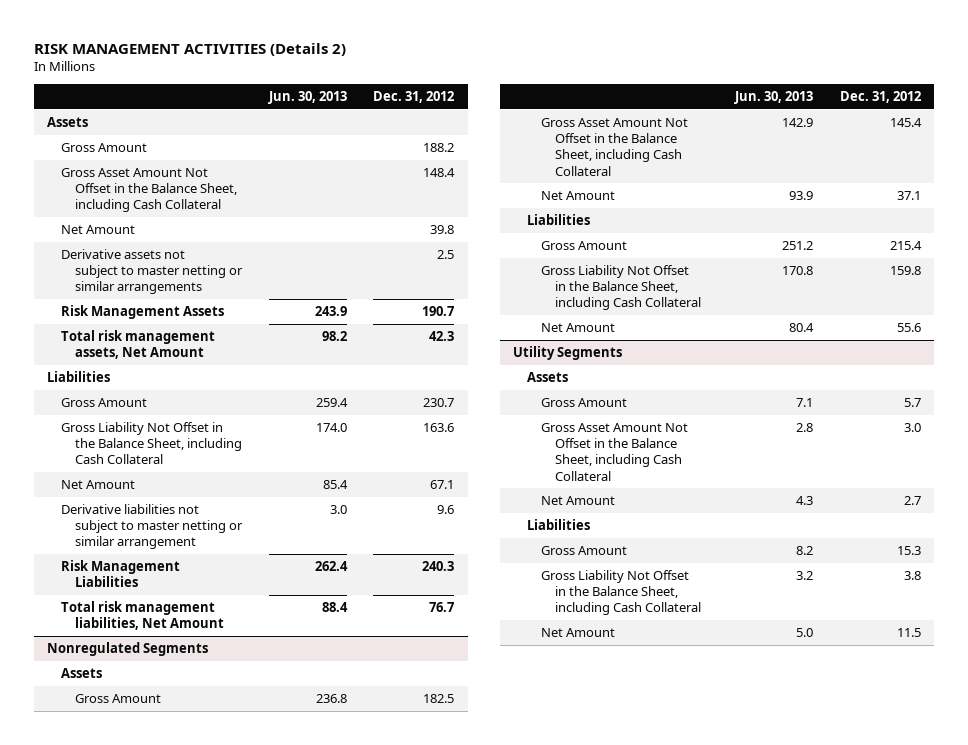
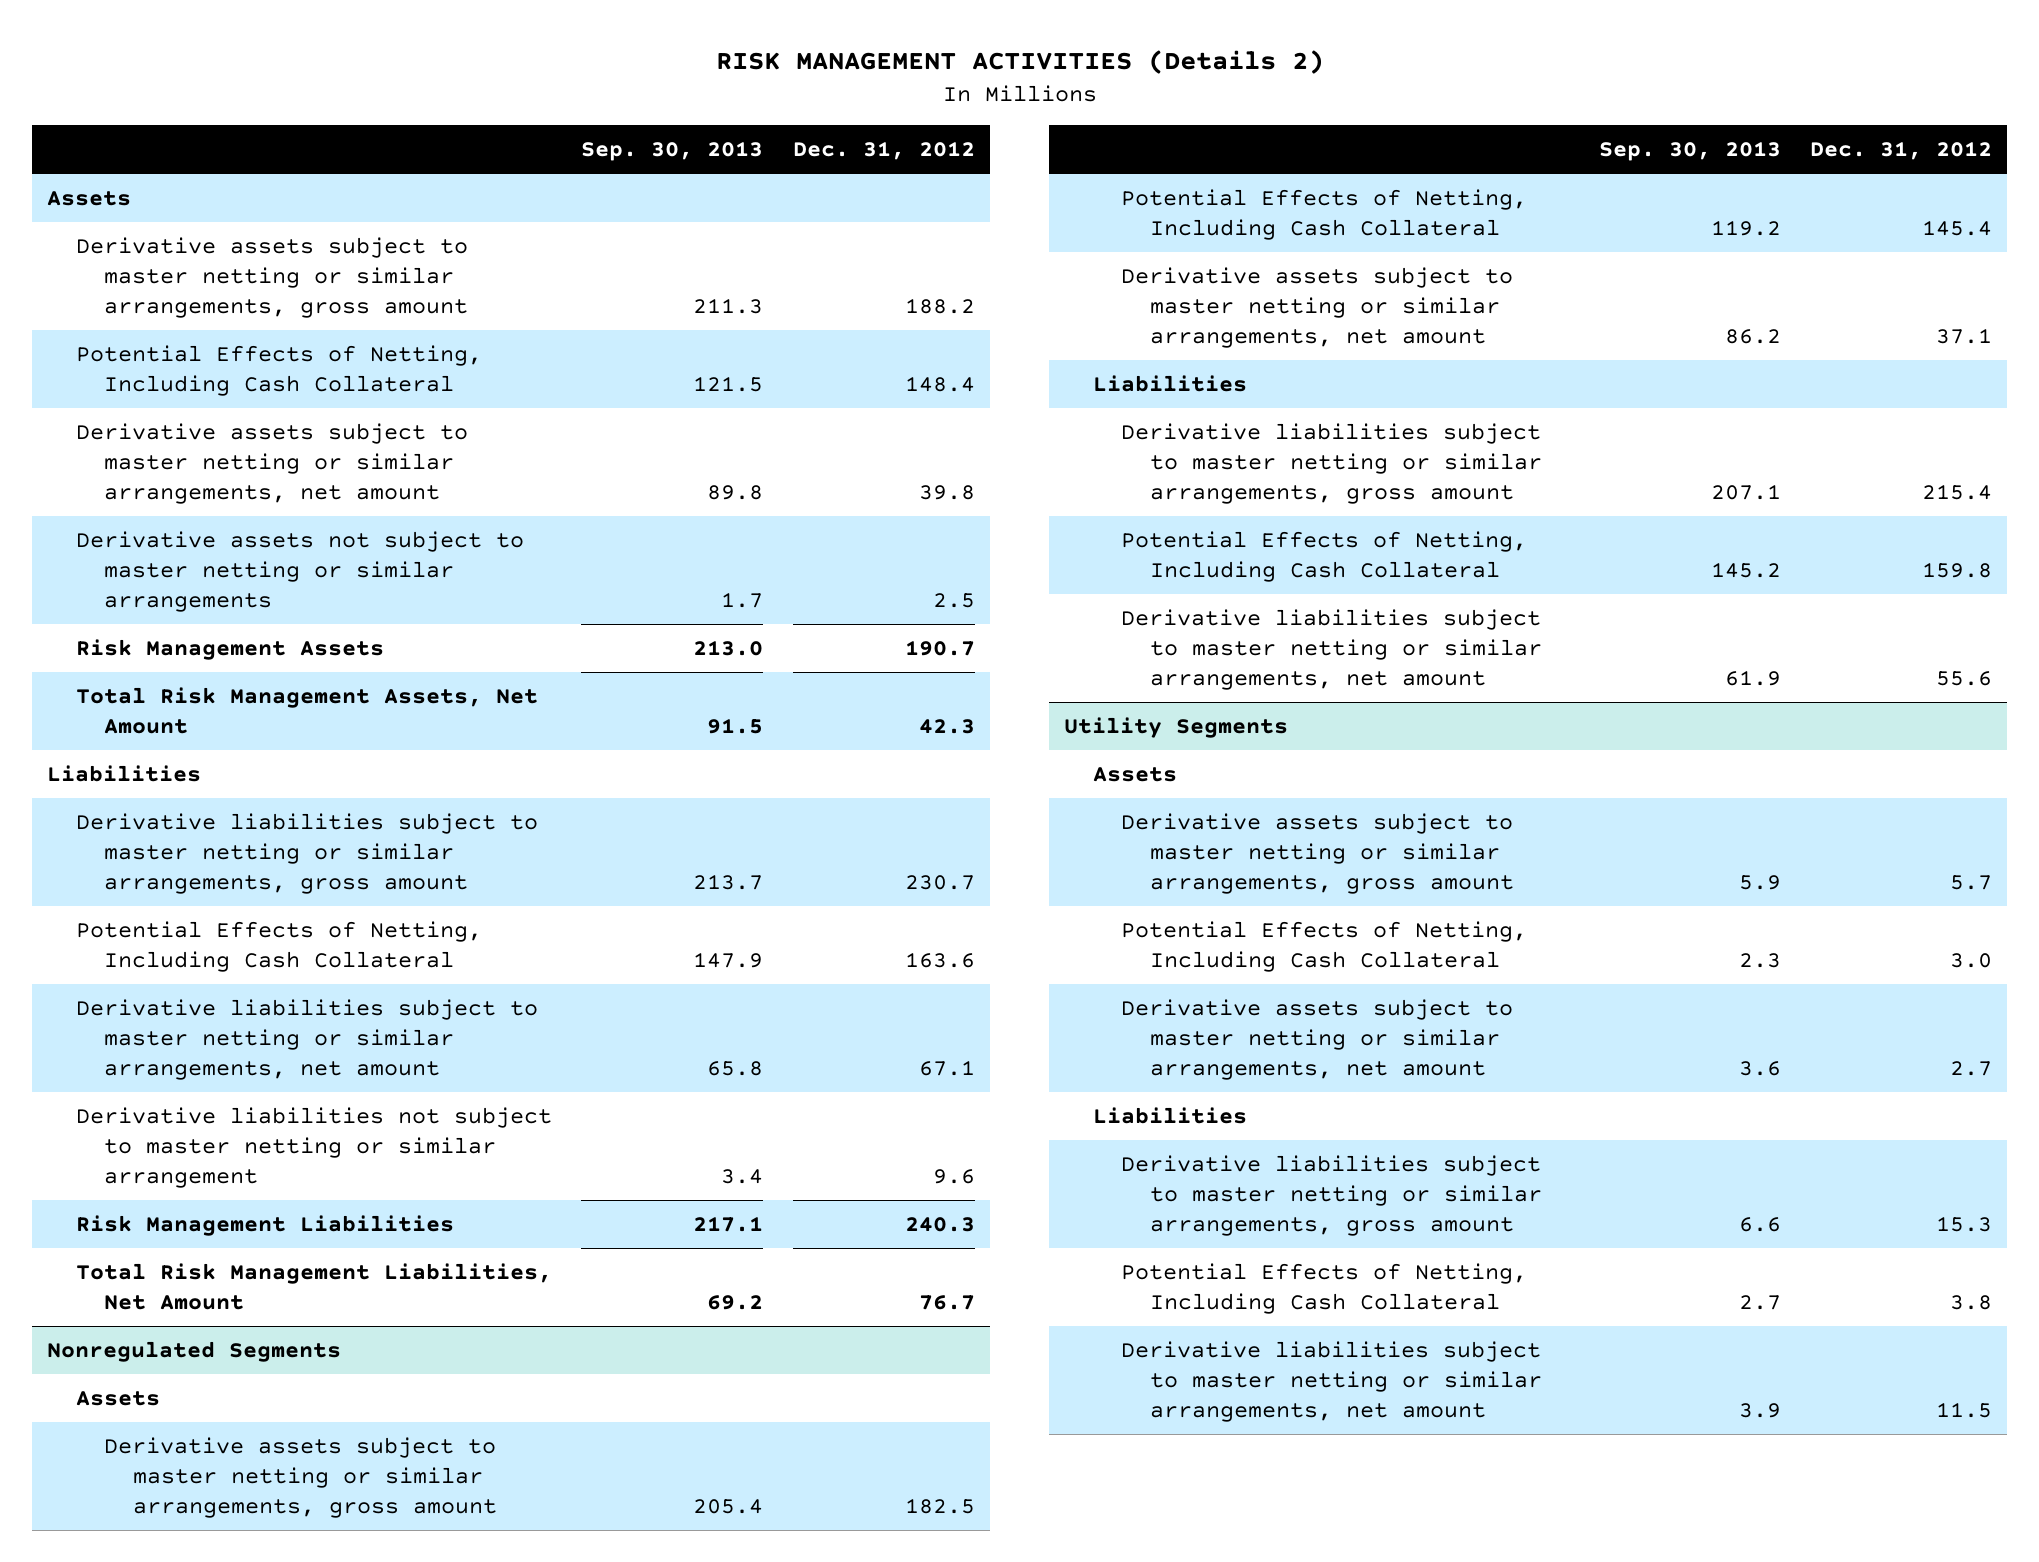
[267,91,347,105] Jun. 30, 2013 -> none
none -> [581,140,764,161] Sep. 30, 2013
[61,143,148,153] Gross Amount -> [75,237,469,318] Derivative assets subject to master netting or similar arrangements, gross amount
[61,168,237,213] Gross Asset Amount Not Offset in the Balance Sheet, including Cash Collateral -> [75,345,482,397] Potential Effects of Netting, Including Cash Collateral
[61,225,136,235] Net Amount -> [75,423,468,504] Derivative assets subject to master netting or similar arrangements, net amount
[61,330,216,360] Total risk management assets, Net Amount -> [75,687,538,735] Total Risk Management Assets, Net Amount
[61,398,148,408] Gross Amount -> [75,813,538,894] Derivative liabilities subject to master netting or similar arrangements, gross amount
[61,422,242,465] Gross Liability Not Offset in the Balance Sheet, including Cash Collateral -> [75,921,482,973] Potential Effects of Netting, Including Cash Collateral
[61,480,136,490] Net Amount -> [75,999,538,1080] Derivative liabilities subject to master netting or similar arrangements, net amount
[61,601,224,631] Total risk management liabilities, Net Amount -> [75,1263,552,1311] Total Risk Management Liabilities, Net Amount
[74,694,161,704] Gross Amount -> [104,1437,497,1518] Derivative assets subject to master netting or similar arrangements, gross amount
[541,118,689,176] Gross Asset Amount Not Offset in the Balance Sheet, including Cash Collateral -> [1121,189,1528,241] Potential Effects of Netting, Including Cash Collateral
[541,191,616,201] Net Amount -> [1121,267,1514,348] Derivative assets subject to master netting or similar arrangements, net amount
[541,241,628,251] Gross Amount -> [1121,423,1542,504] Derivative liabilities subject to master netting or similar arrangements, gross amount
[541,265,702,311] Gross Liability Not Offset in the Balance Sheet, including Cash Collateral -> [1121,531,1528,583] Potential Effects of Netting, Including Cash Collateral
[541,323,616,333] Net Amount -> [1121,609,1542,690] Derivative liabilities subject to master netting or similar arrangements, net amount
[541,423,689,481] Gross Asset Amount Not Offset in the Balance Sheet, including Cash Collateral -> none
[541,398,628,408] Gross Amount -> [1121,813,1514,894] Derivative assets subject to master netting or similar arrangements, gross amount
none -> [1121,921,1528,973] Potential Effects of Netting, Including Cash Collateral
[541,496,616,506] Net Amount -> [1121,999,1514,1080] Derivative assets subject to master netting or similar arrangements, net amount
[541,570,702,616] Gross Liability Not Offset in the Balance Sheet, including Cash Collateral -> none
[541,546,628,556] Gross Amount -> [1121,1155,1542,1236] Derivative liabilities subject to master netting or similar arrangements, gross amount
none -> [1121,1263,1528,1315] Potential Effects of Netting, Including Cash Collateral
[541,628,616,638] Net Amount -> [1121,1341,1542,1422] Derivative liabilities subject to master netting or similar arrangements, net amount

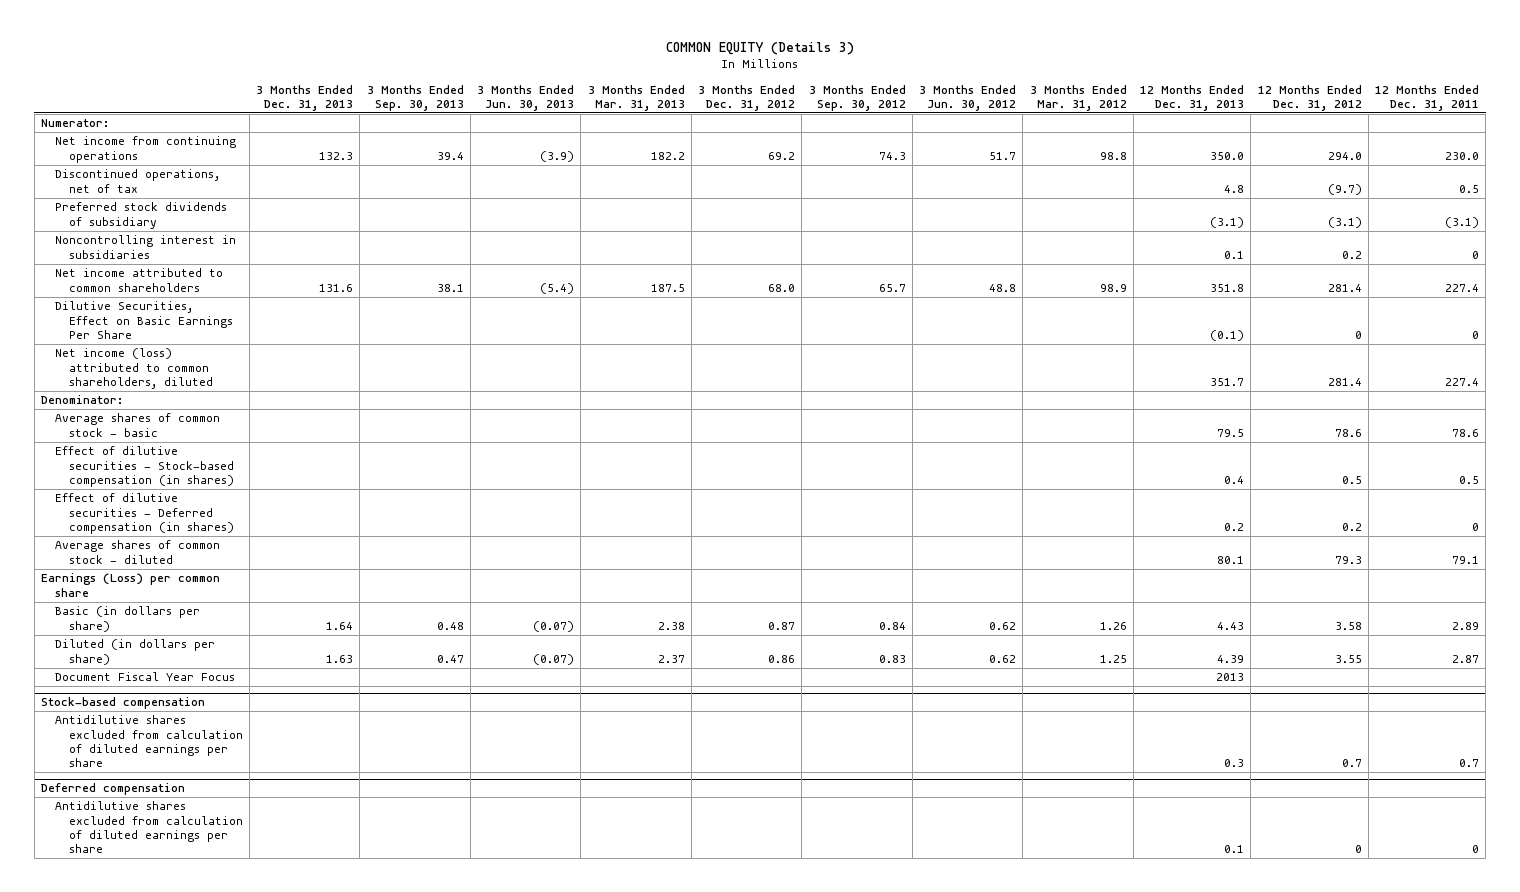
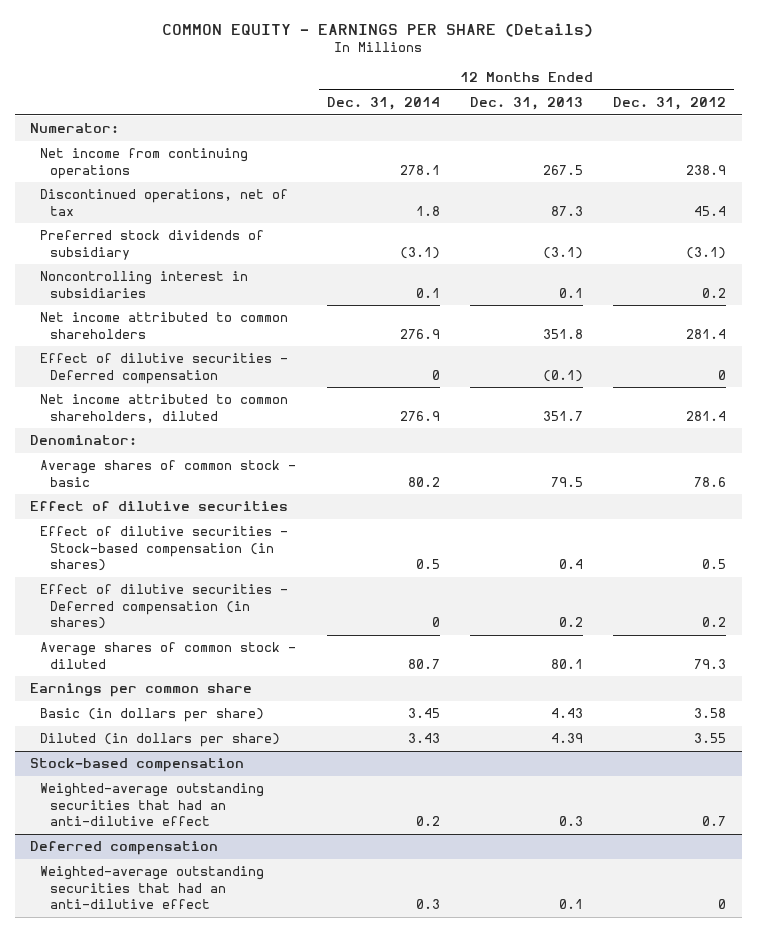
[665,42,854,56] COMMON EQUITY (Details 3) -> [162,22,594,37] COMMON EQUITY - EARNINGS PER SHARE (Details)
[256,84,354,111] 3 Months Ended Dec. 31, 2013 -> none
[366,84,464,111] 3 Months Ended Sep. 30, 2013 -> none
[477,84,575,111] 3 Months Ended Jun. 30, 2013 -> none
[587,84,685,111] 3 Months Ended Mar. 31, 2013 -> none
[698,84,796,111] 3 Months Ended Dec. 31, 2012 -> none
[808,84,906,111] 3 Months Ended Sep. 30, 2012 -> none
[919,84,1017,111] 3 Months Ended Jun. 30, 2012 -> none
[1029,84,1127,111] 3 Months Ended Mar. 31, 2012 -> none
[1375,84,1480,111] 12 Months Ended Dec. 31, 2011 -> none
none -> [326,97,440,111] Dec. 31, 2014
[1210,151,1245,160] 350.0 -> [543,164,584,175] 267.5
[1327,151,1362,160] 294.0 -> [686,164,727,175] 238.9
[1224,184,1245,193] 4.8 -> [551,205,584,216] 87.3
[1327,183,1362,195] (9.7) -> [694,205,727,216] 45.4
[54,301,233,339] Dilutive Securities, Effect on Basic Earnings Per Share -> [40,353,289,384] Effect of dilutive securities - Deferred compensation
[54,348,213,389] Net income (loss) attributed to common shareholders, diluted -> [40,394,289,423] Net income attributed to common shareholders, diluted
none -> [30,501,289,512] Effect of dilutive securities
[40,573,220,597] Earnings (Loss) per common share -> [30,683,253,698] Earnings per common share
[54,672,235,682] Document Fiscal Year Focus -> none
[54,715,243,768] Antidilutive shares excluded from calculation of diluted earnings per share -> [40,783,265,826] Weighted-average outstanding securities that had an anti-dilutive effect
[54,801,243,854] Antidilutive shares excluded from calculation of diluted earnings per share -> [40,866,265,909] Weighted-average outstanding securities that had an anti-dilutive effect

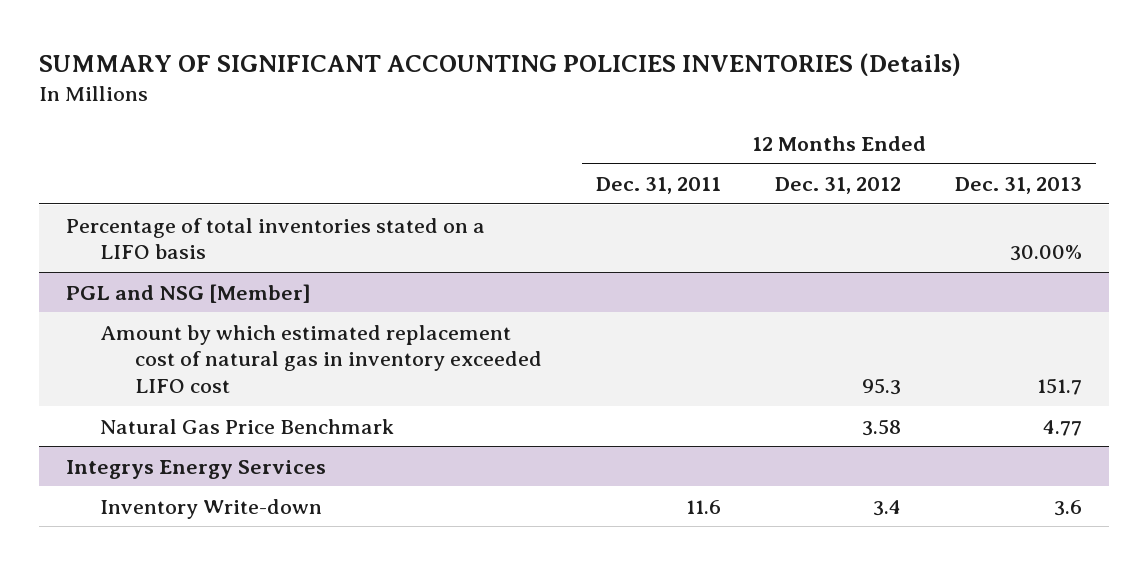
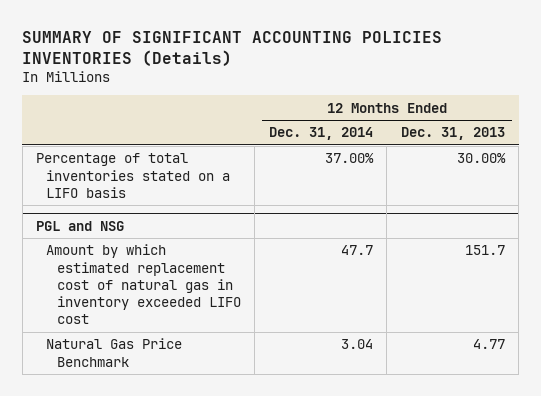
[595,177,721,195] Dec. 31, 2011 -> none
[774,177,901,195] Dec. 31, 2012 -> none
none -> [268,127,373,141] Dec. 31, 2014
[65,283,311,303] PGL and NSG [Member] -> [36,220,125,231] PGL and NSG
[65,459,326,479] Integrys Energy Services -> none
[100,498,323,519] Inventory Write-down -> none

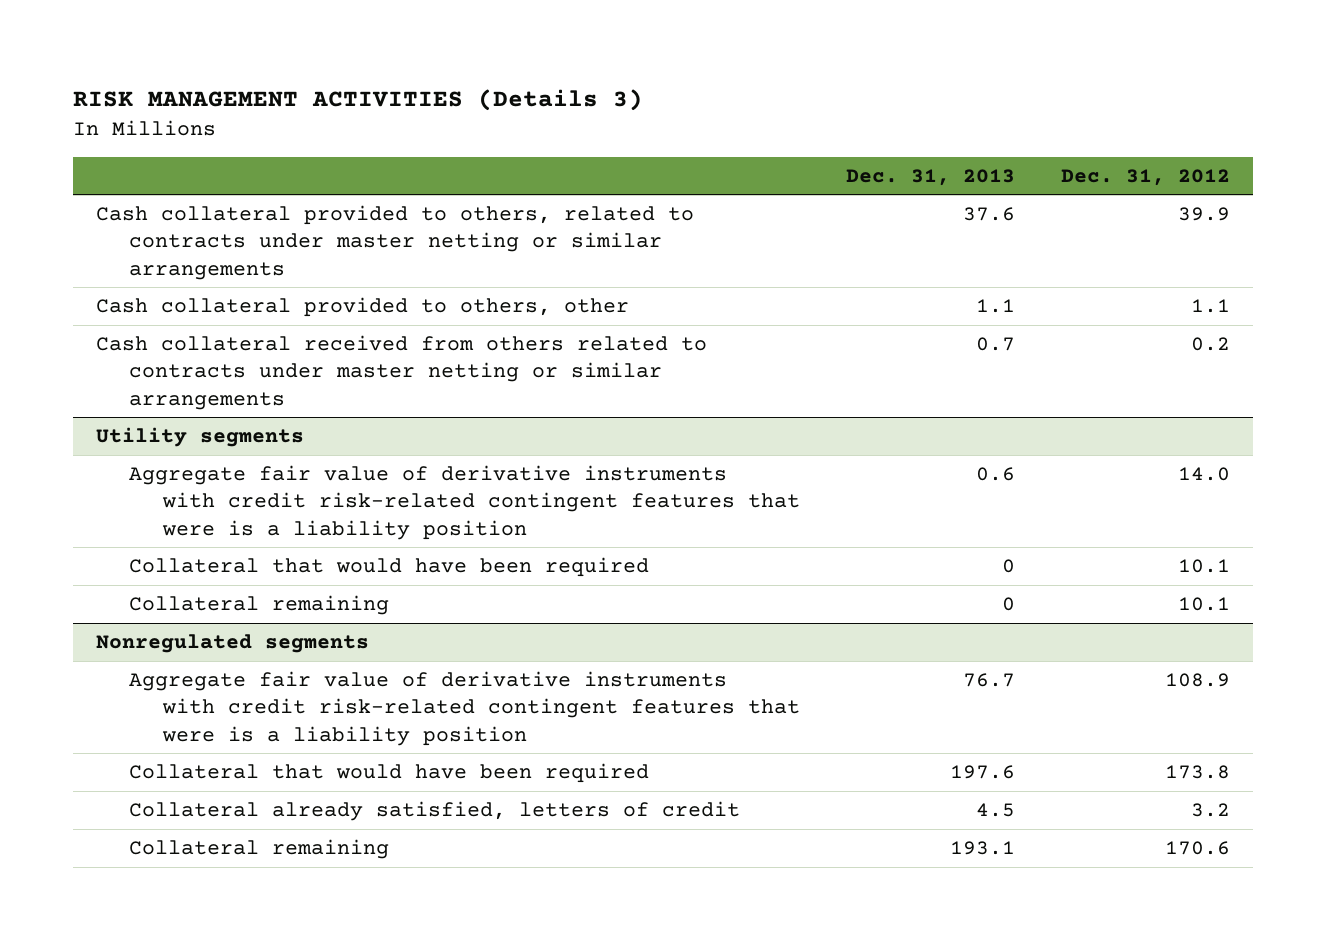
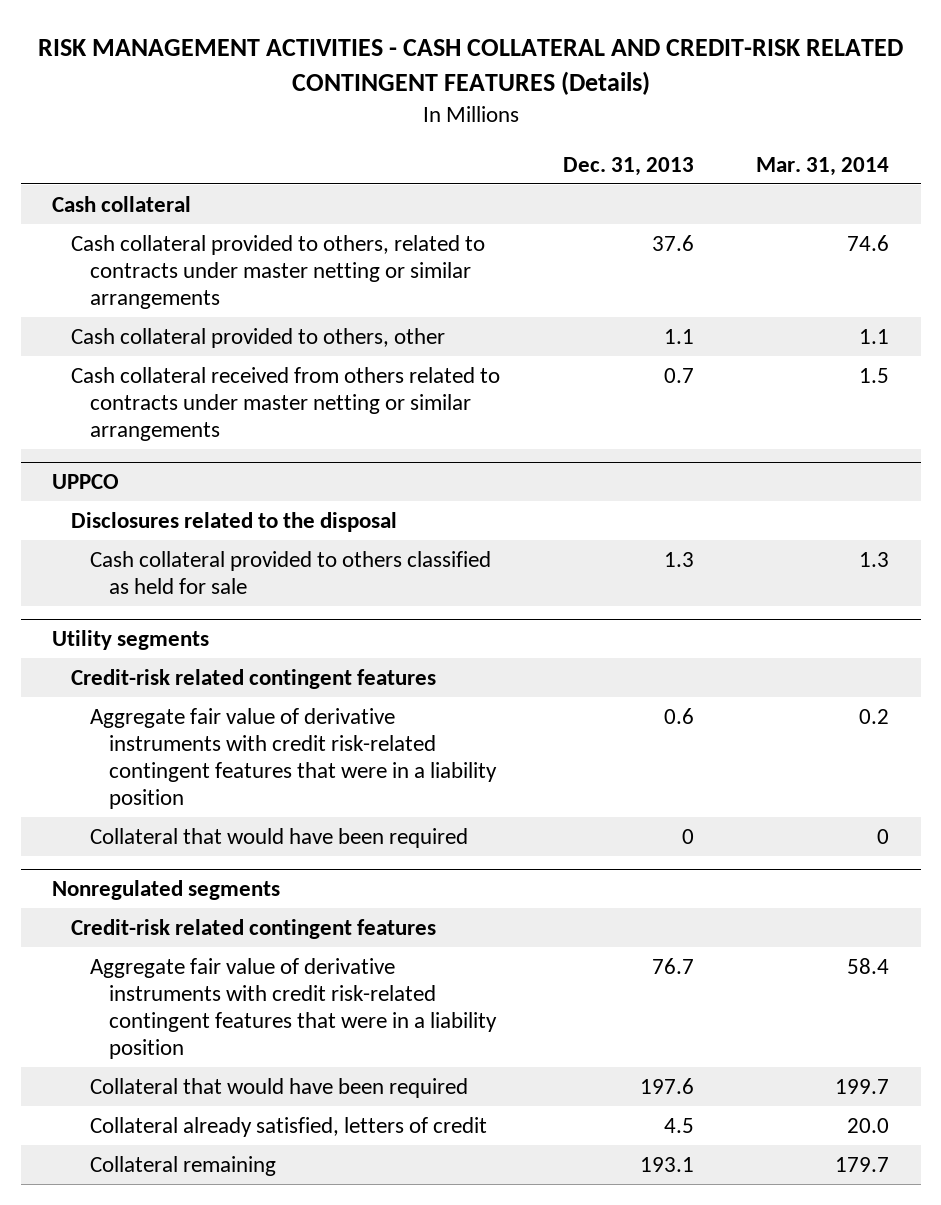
[72,89,643,112] RISK MANAGEMENT ACTIVITIES (Details 3) -> [37,38,903,96] RISK MANAGEMENT ACTIVITIES - CASH COLLATERAL AND CREDIT-RISK RELATED CONTINGENT FEATURES (Details)
[1060,168,1230,186] Dec. 31, 2012 -> none
none -> [756,156,890,176] Mar. 31, 2014
none -> [51,195,191,212] Cash collateral
none -> [51,474,119,490] UPPCO
none -> [71,511,398,532] Disclosures related to the disposal
none -> [90,550,492,594] Cash collateral provided to others classified as held for sale
none -> [71,668,437,689] Credit-risk related contingent features
[129,465,801,540] Aggregate fair value of derivative instruments with credit risk-related contingent features that were is a liability position -> [90,707,498,809] Aggregate fair value of derivative instruments with credit risk-related contingent features that were in a liability position
[129,595,390,616] Collateral remaining -> none
none -> [71,918,437,939] Credit-risk related contingent features
[129,671,801,746] Aggregate fair value of derivative instruments with credit risk-related contingent features that were is a liability position -> [90,957,498,1059] Aggregate fair value of derivative instruments with credit risk-related contingent features that were in a liability position

